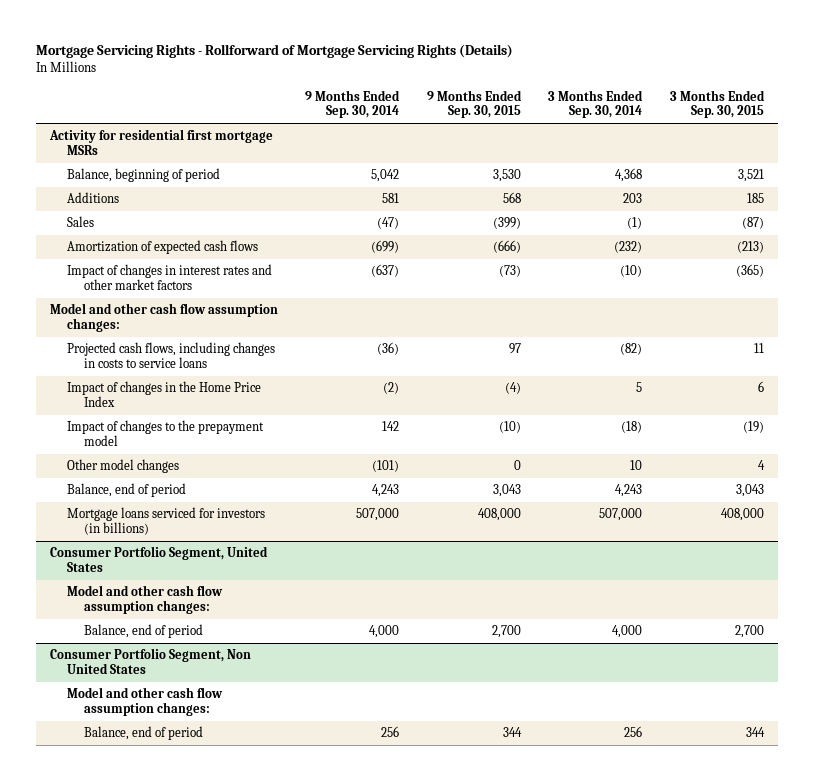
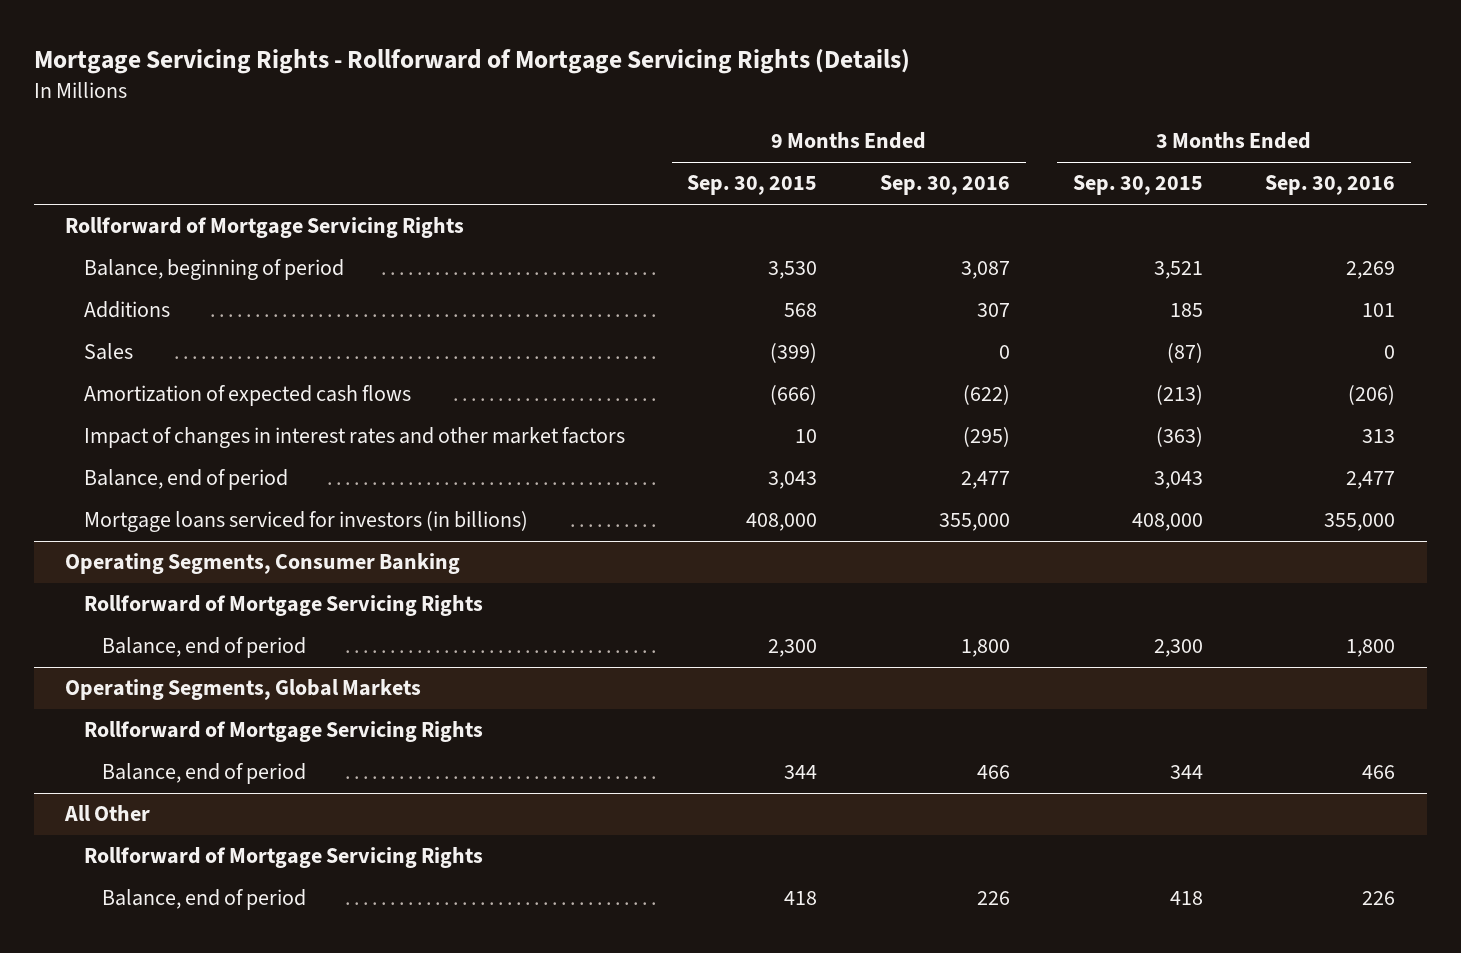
[305,89,401,119] 9 Months Ended Sep. 30, 2014 -> none
[548,89,644,119] 3 Months Ended Sep. 30, 2014 -> none
none -> [879,175,1010,196] Sep. 30, 2016
none -> [1265,175,1396,196] Sep. 30, 2016
[48,129,273,155] Activity for residential first mortgage MSRs -> [65,217,465,239] Rollforward of Mortgage Servicing Rights
[49,303,278,332] Model and other cash flow assumption changes: -> none
[66,342,275,368] Projected cash flows, including changes in costs to service loans -> none
[66,381,261,407] Impact of changes in the Home Price Index -> none
[66,420,264,446] Impact of changes to the prepayment model -> none
[66,459,179,474] Other model changes -> none
[498,265,521,278] (73) -> [795,429,818,444] 10
[736,264,765,278] (365) -> [1155,427,1203,448] (363)
[49,546,268,572] Consumer Portfolio Segment, United States -> none
[66,585,223,614] Model and other cash flow assumption changes: -> none
[49,648,251,674] Consumer Portfolio Segment, Non United States -> none
[66,687,223,716] Model and other cash flow assumption changes: -> none
none -> [65,553,461,575] Operating Segments, Consumer Banking
none -> [83,595,483,617] Rollforward of Mortgage Servicing Rights
[491,625,521,639] 2,700 -> [768,639,818,658] 2,300
[735,625,765,639] 2,700 -> [1153,639,1203,658] 2,300
none -> [65,679,422,701] Operating Segments, Global Markets
none -> [83,721,483,743] Rollforward of Mortgage Servicing Rights
none -> [64,805,151,822] All Other
none -> [83,847,483,869] Rollforward of Mortgage Servicing Rights
none -> [101,889,306,911] Balance, end of period

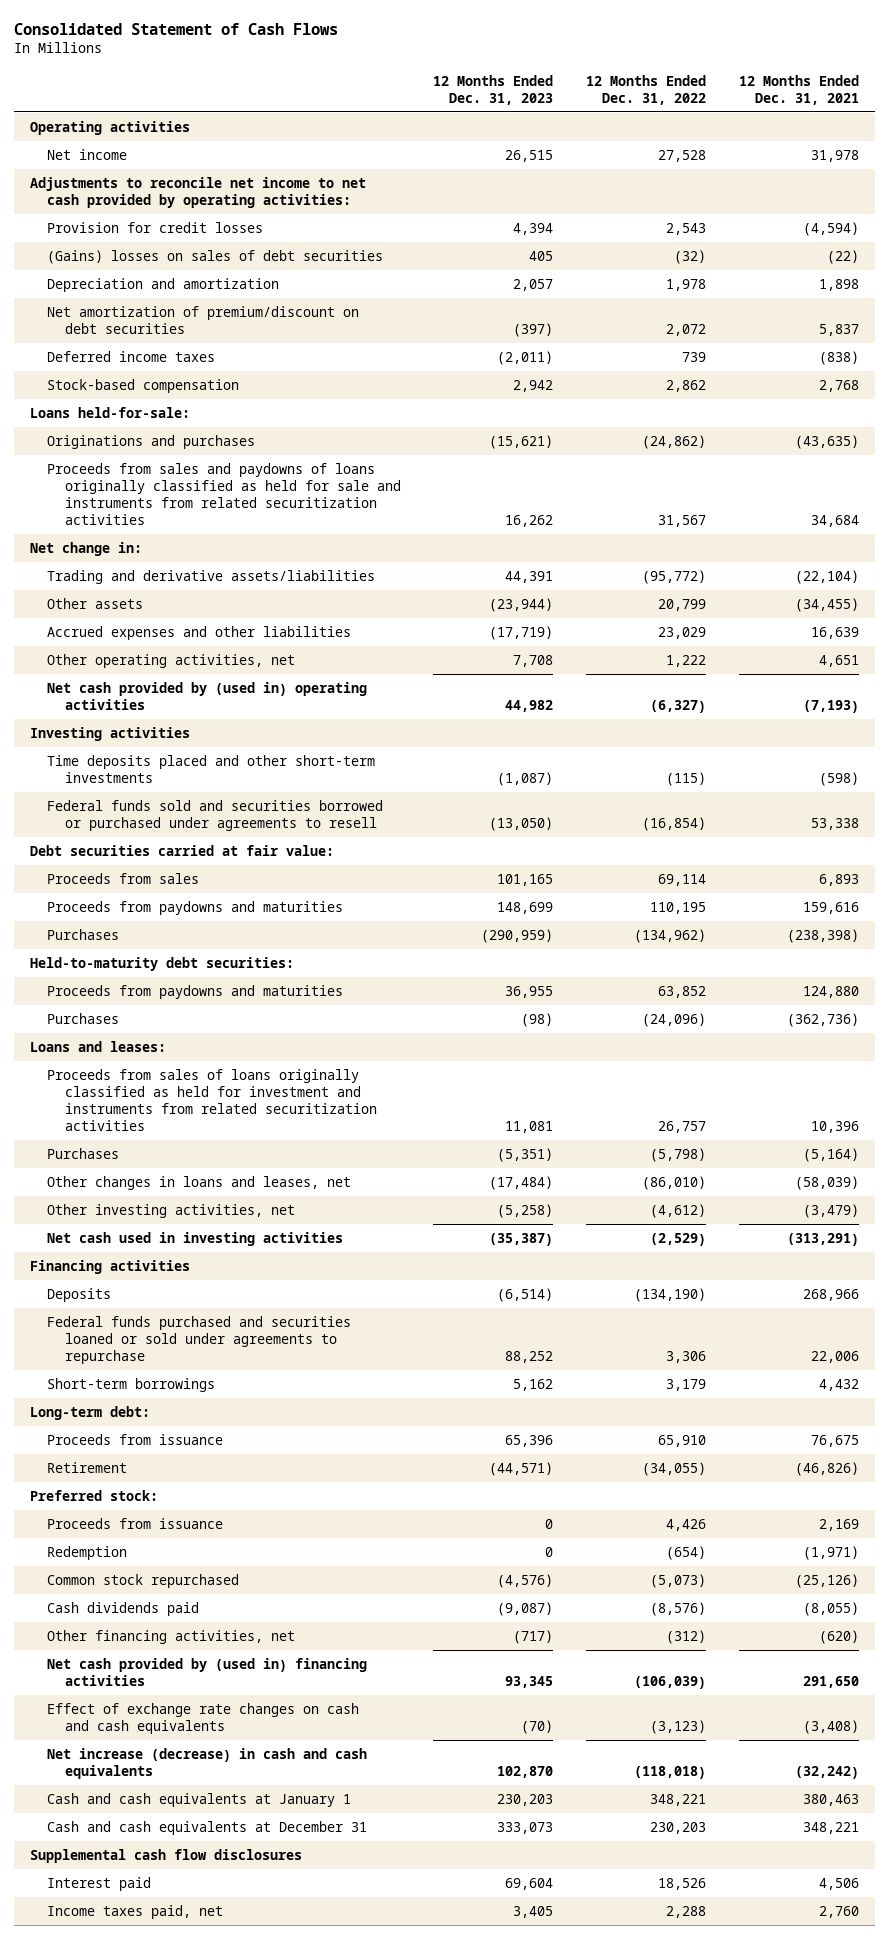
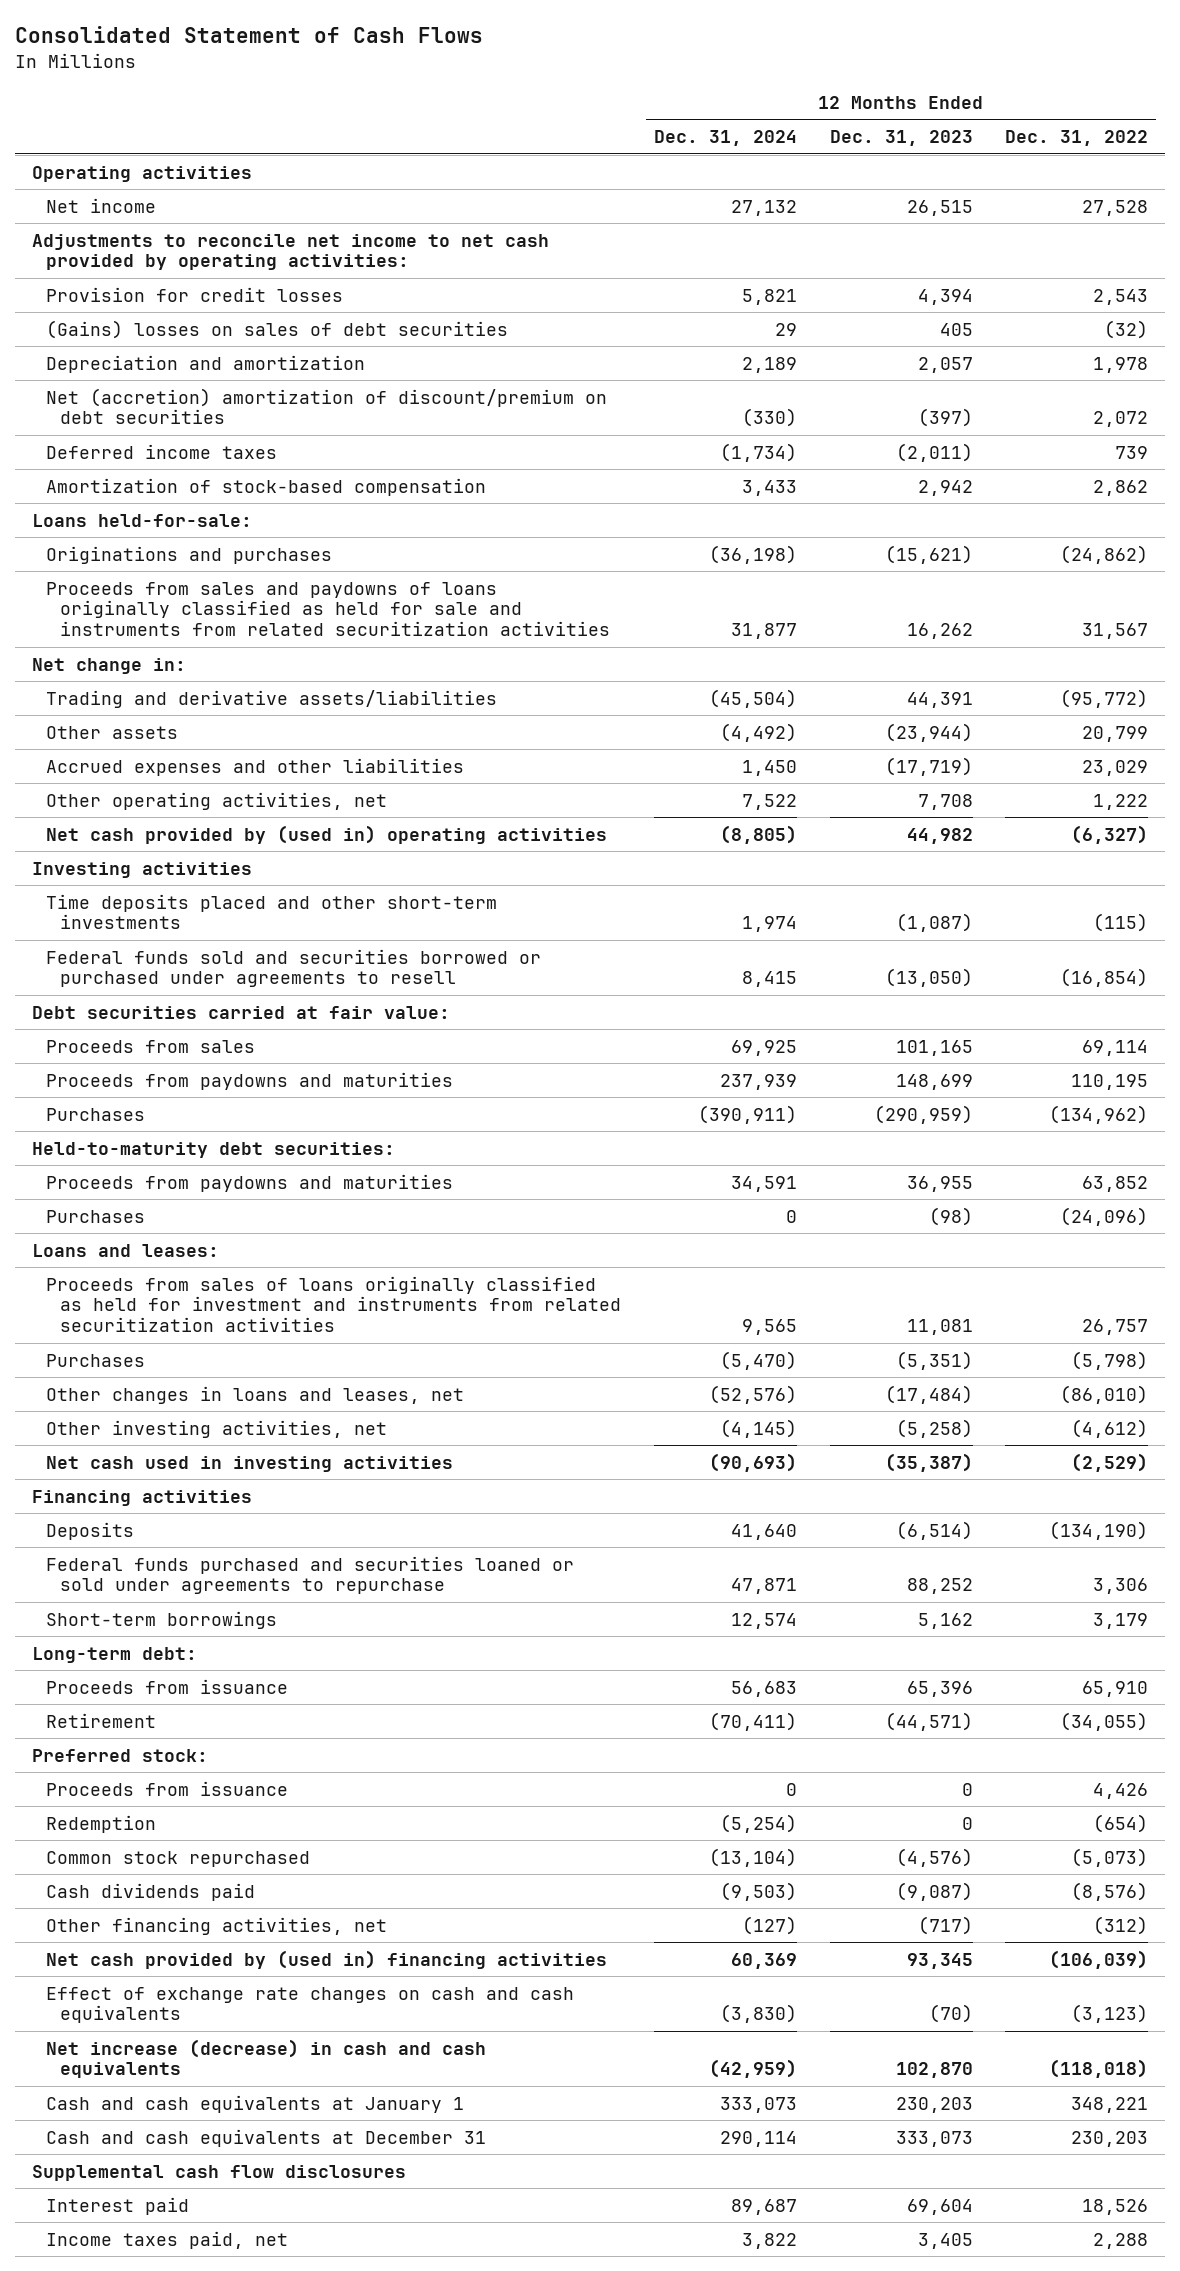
[738,74,859,105] 12 Months Ended Dec. 31, 2021 -> none
none -> [653,130,797,147] Dec. 31, 2024
[47,305,360,335] Net amortization of premium/discount on debt securities -> [45,387,607,425] Net (accretion) amortization of discount/premium on debt securities
[47,378,240,393] Stock-based compensation -> [45,477,486,496] Amortization of stock-based compensation

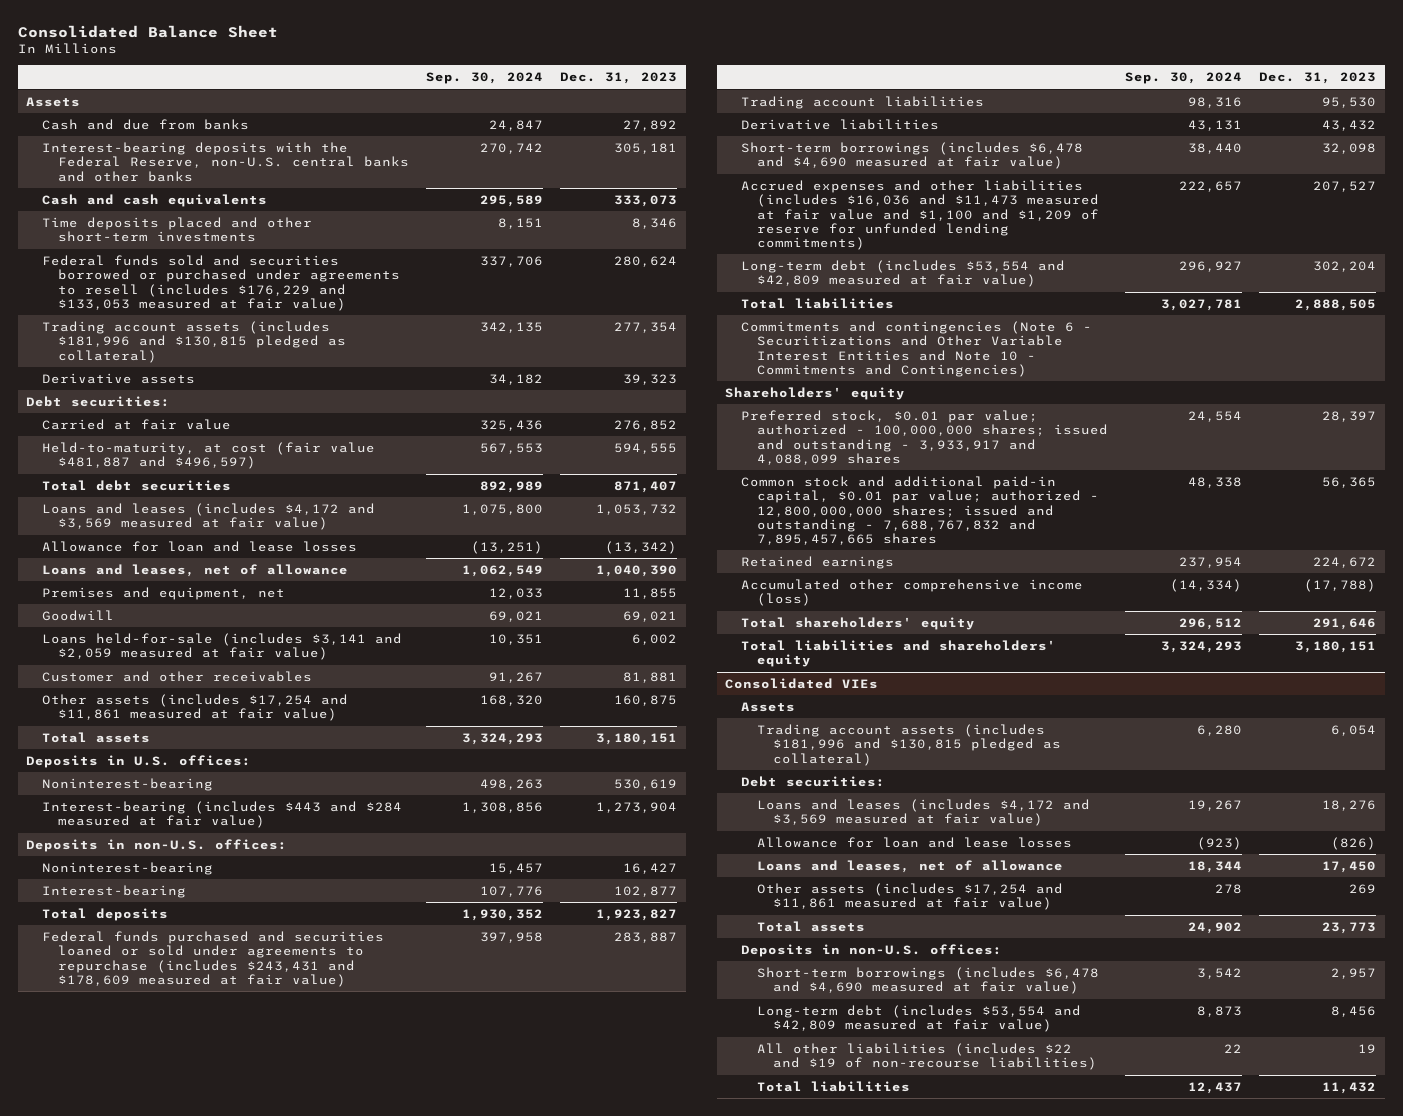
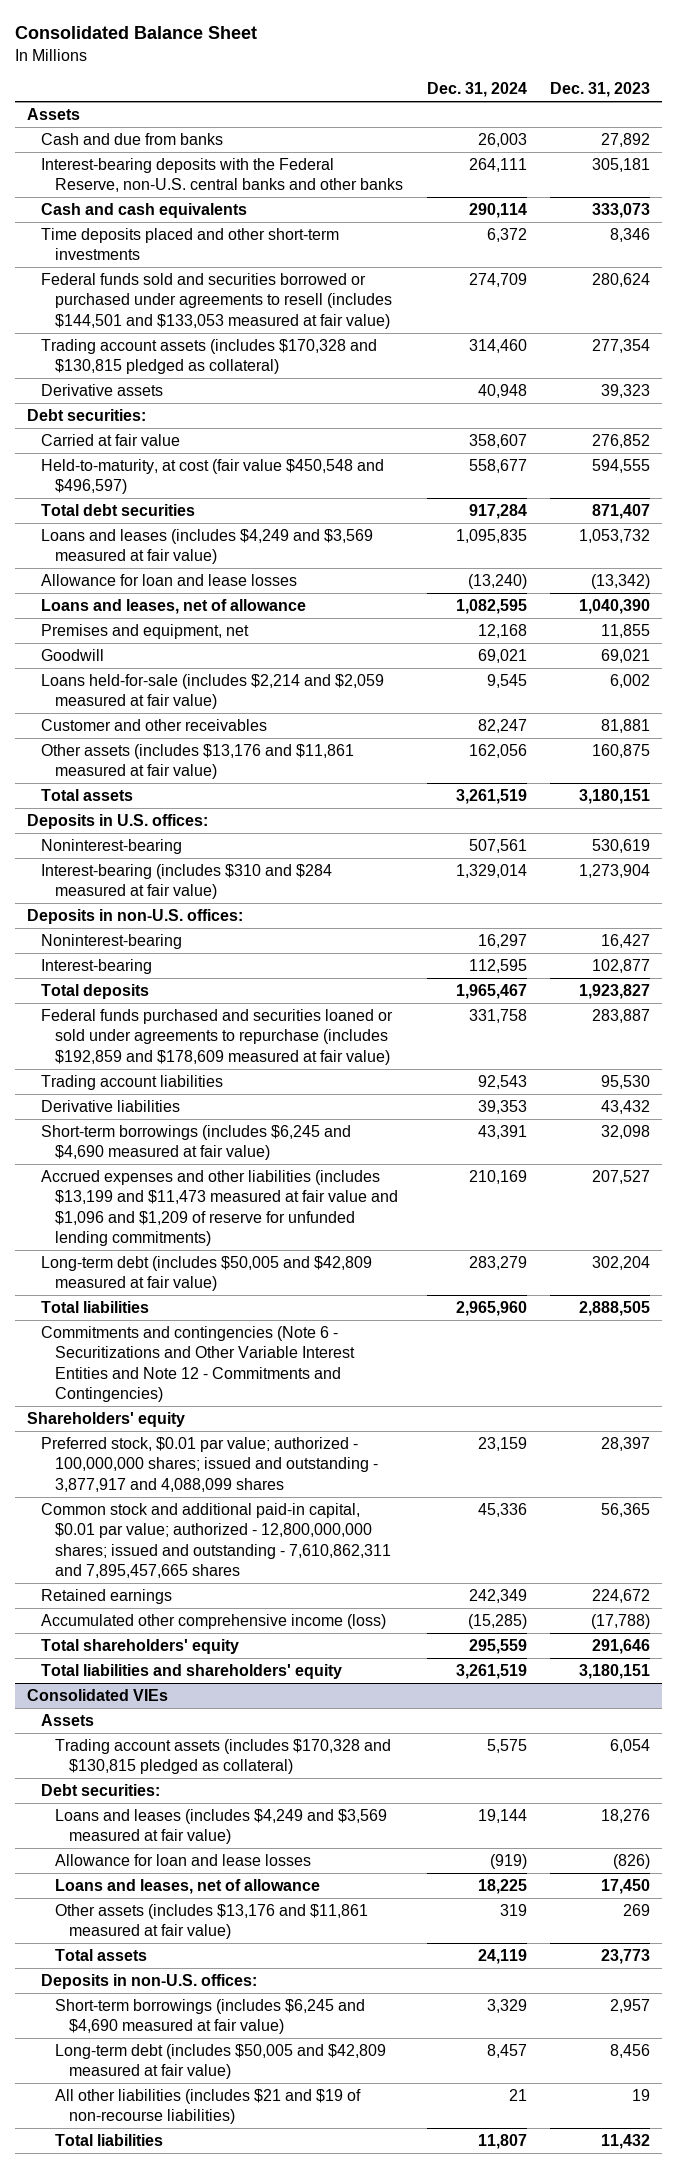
[426,72,544,85] Sep. 30, 2024 -> none
none -> [426,82,527,98] Dec. 31, 2024
[42,255,401,311] Federal funds sold and securities borrowed or purchased under agreements to resell (includes $176,229 and $133,053 measured at fair value) -> [40,272,393,329] Federal funds sold and securities borrowed or purchased under agreements to resell (includes $144,501 and $133,053 measured at fair value)
[42,321,347,363] Trading account assets (includes $181,996 and $130,815 pledged as collateral) -> [40,338,377,375] Trading account assets (includes $170,328 and $130,815 pledged as collateral)
[42,442,376,470] Held-to-maturity, at cost (fair value $481,887 and $496,597) -> [40,458,384,495] Held-to-maturity, at cost (fair value $450,548 and $496,597)
[42,503,376,531] Loans and leases (includes $4,172 and $3,569 measured at fair value) -> [40,528,373,565] Loans and leases (includes $4,249 and $3,569 measured at fair value)
[42,633,403,661] Loans held-for-sale (includes $3,141 and $2,059 measured at fair value) -> [40,673,384,710] Loans held-for-sale (includes $2,214 and $2,059 measured at fair value)
[42,694,349,722] Other assets (includes $17,254 and $11,861 measured at fair value) -> [40,743,354,780] Other assets (includes $13,176 and $11,861 measured at fair value)
[42,801,403,829] Interest-bearing (includes $443 and $284 measured at fair value) -> [40,863,332,900] Interest-bearing (includes $310 and $284 measured at fair value)
[42,931,385,987] Federal funds purchased and securities loaned or sold under agreements to repurchase (includes $243,431 and $178,609 measured at fair value) -> [40,1008,393,1065] Federal funds purchased and securities loaned or sold under agreements to repurchase (includes $192,859 and $178,609 measured at fair value)
[741,142,1084,170] Short-term borrowings (includes $6,478 and $4,690 measured at fair value) -> [40,1124,351,1161] Short-term borrowings (includes $6,245 and $4,690 measured at fair value)
[741,180,1100,251] Accrued expenses and other liabilities (includes $16,036 and $11,473 measured at fair value and $1,100 and $1,209 of reserve for unfunded lending commitments) -> [40,1169,399,1247] Accrued expenses and other liabilities (includes $13,199 and $11,473 measured at fair value and $1,096 and $1,209 of reserve for unfunded lending commitments)
[741,260,1066,288] Long-term debt (includes $53,554 and $42,809 measured at fair value) -> [40,1255,372,1292] Long-term debt (includes $50,005 and $42,809 measured at fair value)
[741,321,1093,377] Commitments and contingencies (Note 6 - Securitizations and Other Variable Interest Entities and Note 10 - Commitments and Contingencies) -> [40,1325,356,1403] Commitments and contingencies (Note 6 - Securitizations and Other Variable Interest Entities and Note 12 - Commitments and Contingencies)
[741,410,1109,465] Preferred stock, $0.01 par value; authorized - 100,000,000 shares; issued and outstanding - 3,933,917 and 4,088,099 shares -> [40,1436,379,1492] Preferred stock, $0.01 par value; authorized - 100,000,000 shares; issued and outstanding - 3,877,917 and 4,088,099 shares
[741,476,1100,546] Common stock and additional paid-in capital, $0.01 par value; authorized - 12,800,000,000 shares; issued and outstanding - 7,688,767,832 and 7,895,457,665 shares -> [40,1502,392,1579] Common stock and additional paid-in capital, $0.01 par value; authorized - 12,800,000,000 shares; issued and outstanding - 7,610,862,311 and 7,895,457,665 shares
[757,724,1062,766] Trading account assets (includes $181,996 and $130,815 pledged as collateral) -> [55,1738,392,1775] Trading account assets (includes $170,328 and $130,815 pledged as collateral)
[757,799,1091,827] Loans and leases (includes $4,172 and $3,569 measured at fair value) -> [55,1808,388,1845] Loans and leases (includes $4,249 and $3,569 measured at fair value)
[757,883,1064,911] Other assets (includes $17,254 and $11,861 measured at fair value) -> [55,1903,369,1940] Other assets (includes $13,176 and $11,861 measured at fair value)
[757,967,1100,995] Short-term borrowings (includes $6,478 and $4,690 measured at fair value) -> [55,1998,366,2035] Short-term borrowings (includes $6,245 and $4,690 measured at fair value)
[757,1005,1082,1033] Long-term debt (includes $53,554 and $42,809 measured at fair value) -> [55,2043,387,2080] Long-term debt (includes $50,005 and $42,809 measured at fair value)
[757,1043,1098,1071] All other liabilities (includes $22 and $19 of non-recourse liabilities) -> [55,2088,362,2125] All other liabilities (includes $21 and $19 of non-recourse liabilities)

